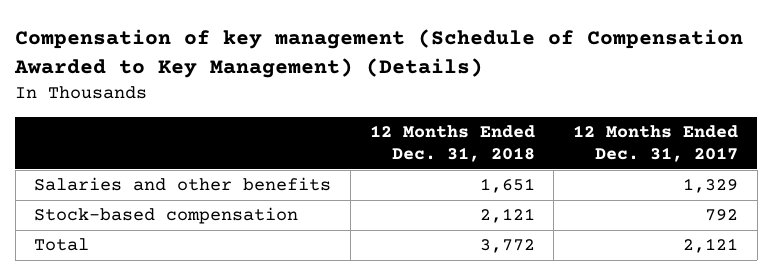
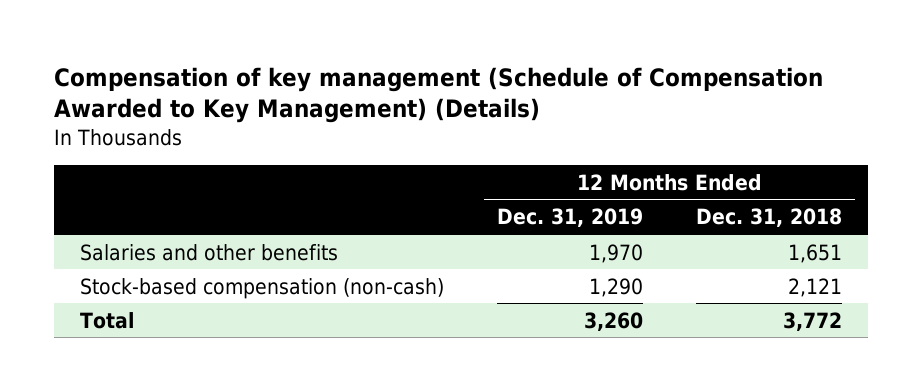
[572,125,738,163] 12 Months Ended Dec. 31, 2017 -> none
none -> [497,208,644,228] Dec. 31, 2019
[34,207,299,225] Stock-based compensation -> [80,277,445,299] Stock-based compensation (non-cash)

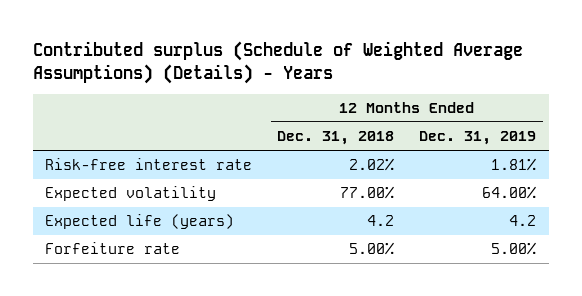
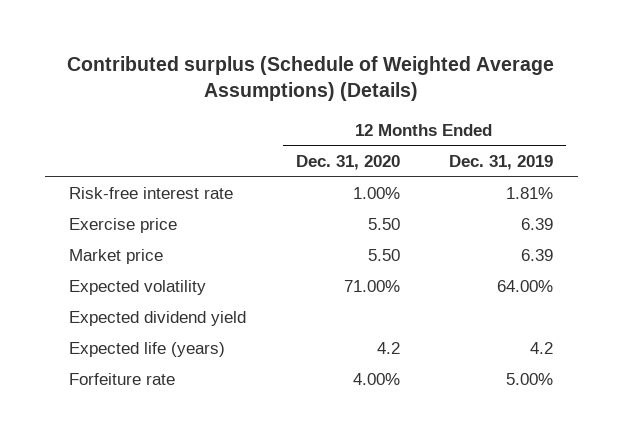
[32,40,523,84] Contributed surplus (Schedule of Weighted Average Assumptions) (Details) - Years -> [67,55,555,102] Contributed surplus (Schedule of Weighted Average Assumptions) (Details)
[277,131,395,146] Dec. 31, 2018 -> none
none -> [295,155,400,171] Dec. 31, 2020
none -> [69,218,178,234] Exercise price
none -> [69,249,164,265] Market price
none -> [69,311,247,327] Expected dividend yield

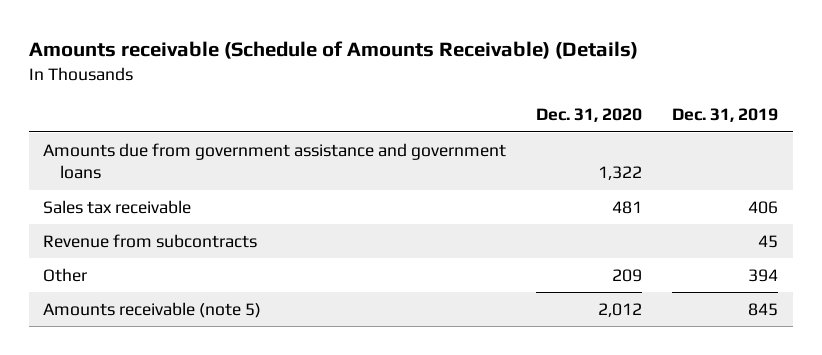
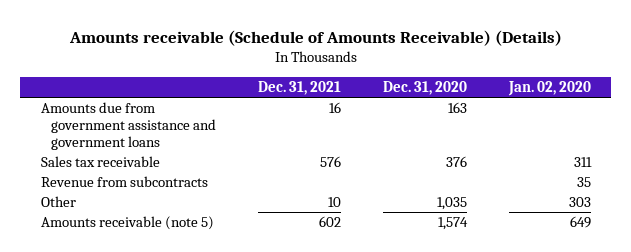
[672,108,779,123] Dec. 31, 2019 -> none
none -> [257,80,341,95] Dec. 31, 2021
none -> [507,80,591,96] Jan. 02, 2020
[598,166,643,181] 1,322 -> [447,102,467,114] 163
[612,200,643,214] 481 -> [445,156,467,168] 376
[612,268,643,282] 209 -> [436,197,467,211] 1,035
[598,302,643,317] 2,012 -> [437,217,468,231] 1,574

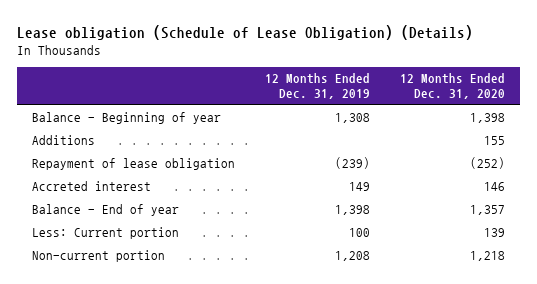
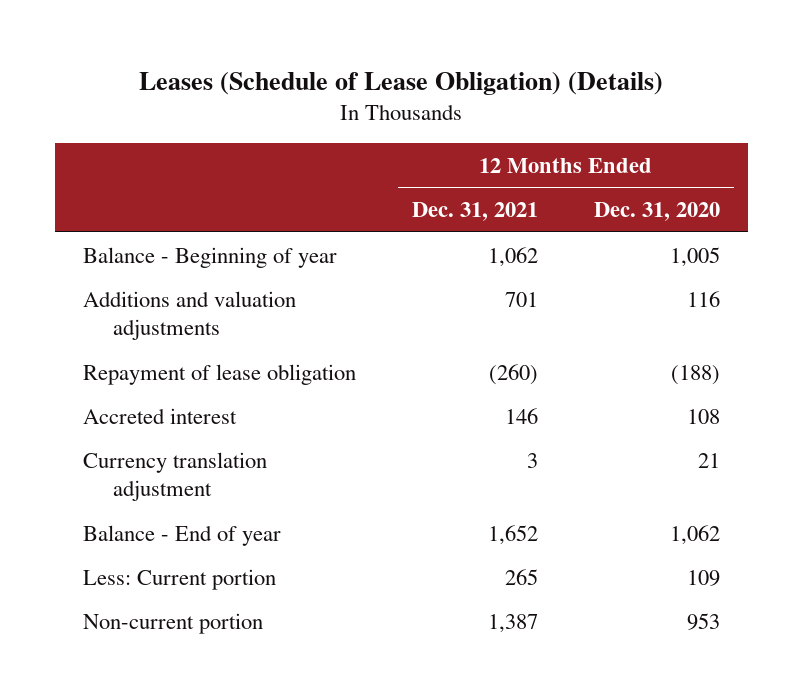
[17,24,474,40] Lease obligation (Schedule of Lease Obligation) (Details) -> [139,71,664,95] Leases (Schedule of Lease Obligation) (Details)
[264,73,370,100] 12 Months Ended Dec. 31, 2019 -> none
none -> [411,202,538,222] Dec. 31, 2021
[469,113,505,124] 1,398 -> [669,246,720,267] 1,005
[32,135,96,146] Additions -> [82,290,296,340] Additions and valuation adjustments
[483,136,505,146] 155 -> [686,290,720,307] 116
[469,157,505,170] (252) -> [670,364,720,385] (188)
[483,182,505,192] 146 -> [686,408,720,424] 108
none -> [82,451,267,501] Currency translation adjustment
[469,205,505,216] 1,357 -> [669,524,720,545] 1,062
[483,228,505,238] 139 -> [686,569,720,586] 109
[469,251,505,262] 1,218 -> [686,612,720,630] 953

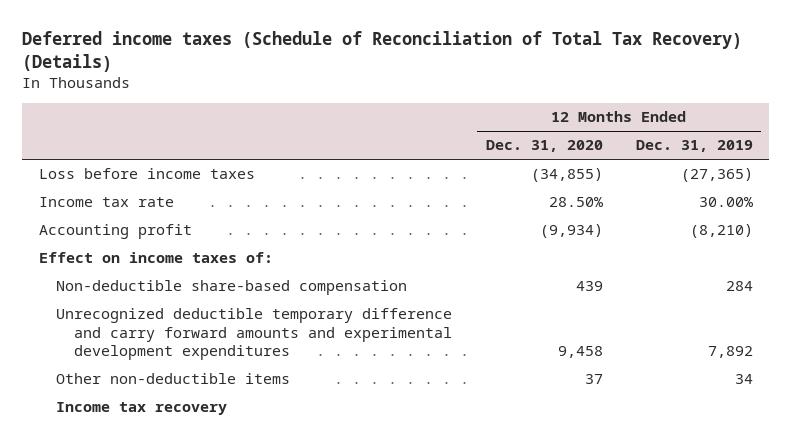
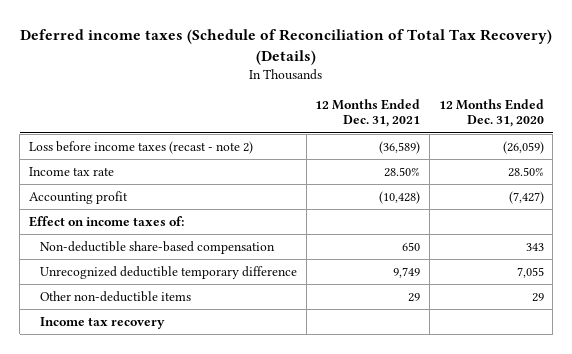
[635,140,753,153] Dec. 31, 2019 -> none
none -> [315,99,421,128] 12 Months Ended Dec. 31, 2021
[38,168,255,180] Loss before income taxes -> [28,141,253,155] Loss before income taxes (recast - note 2)
[530,168,603,183] (34,855) -> [502,141,544,155] (26,059)
[539,224,603,239] (9,934) -> [508,191,544,205] (7,427)
[575,281,603,292] 439 -> [525,243,544,252] 343
[56,308,453,361] Unrecognized deductible temporary difference and carry forward amounts and experimental development expenditures -> [40,266,298,280] Unrecognized deductible temporary difference
[557,346,603,359] 9,458 -> [516,267,544,279] 7,055
[584,374,603,385] 37 -> [531,293,544,303] 29

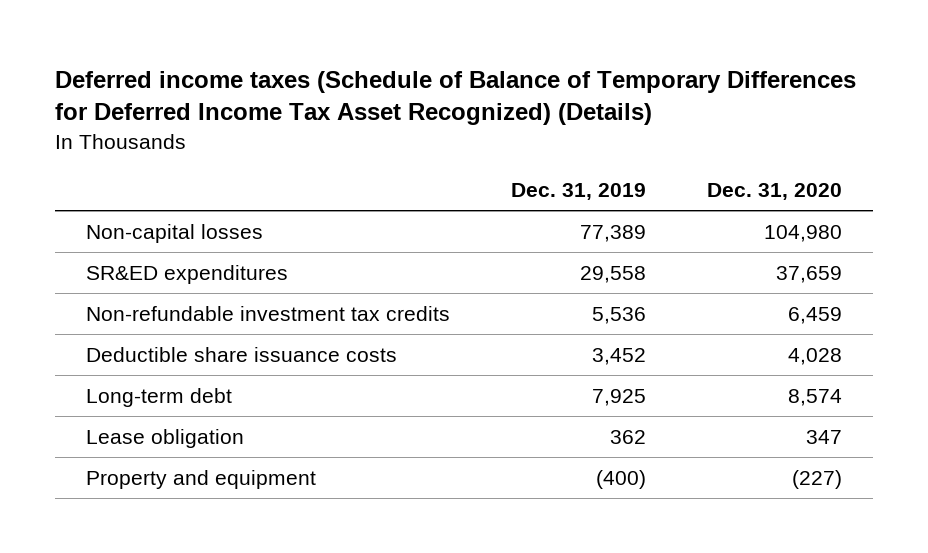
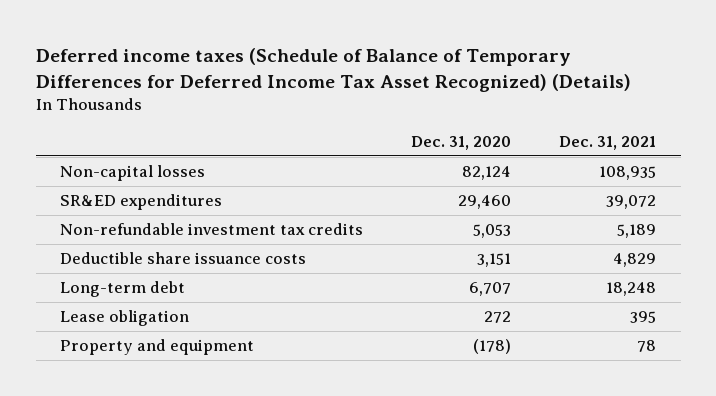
[510,183,646,201] Dec. 31, 2019 -> none
none -> [559,136,657,151] Dec. 31, 2021
[764,224,843,242] 104,980 -> [462,166,512,181] 82,124
[776,265,843,283] 37,659 -> [458,195,512,210] 29,460
[788,306,843,324] 6,459 -> [473,224,512,239] 5,053
[788,347,843,365] 4,028 -> [477,253,512,268] 3,151
[788,388,843,406] 8,574 -> [469,282,512,297] 6,707
[806,429,843,444] 347 -> [484,311,512,324] 272
[792,469,843,489] (227) -> [473,339,512,355] (178)

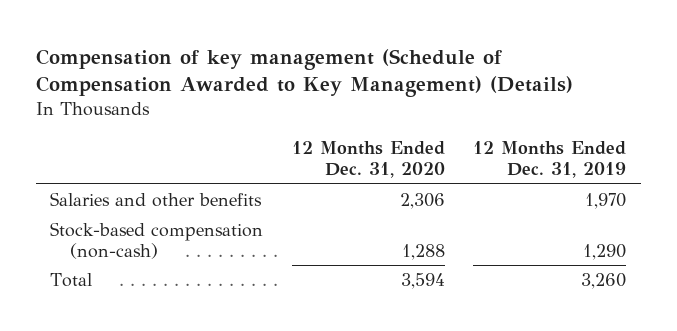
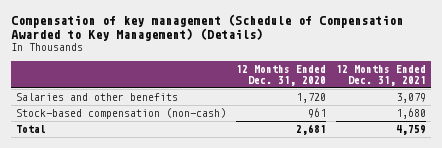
[473,141,627,178] 12 Months Ended Dec. 31, 2019 -> none
none -> [336,64,427,87] 12 Months Ended Dec. 31, 2021
[399,193,445,210] 2,306 -> [295,92,326,103] 1,720
[401,243,445,260] 1,288 -> [307,107,326,118] 961
[400,273,445,290] 3,594 -> [295,123,326,135] 2,681

